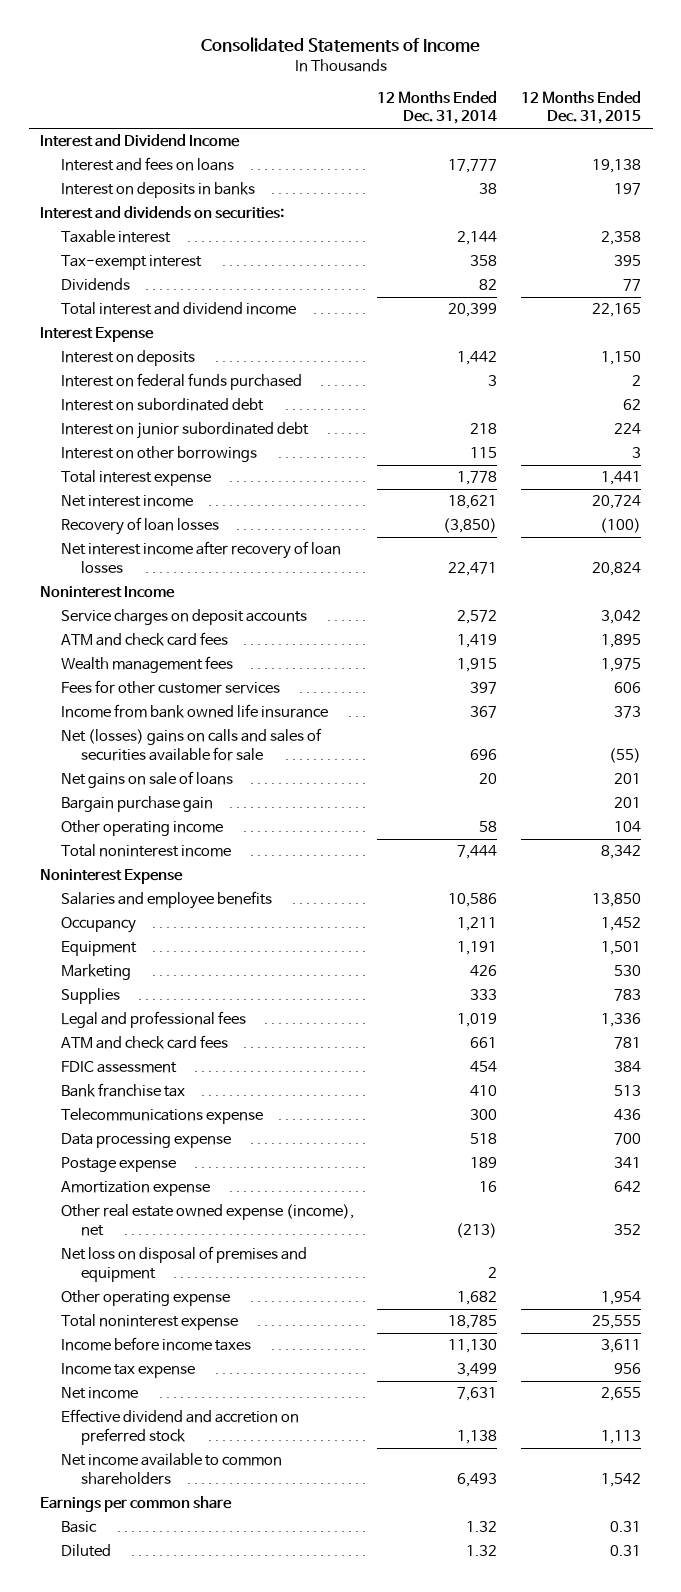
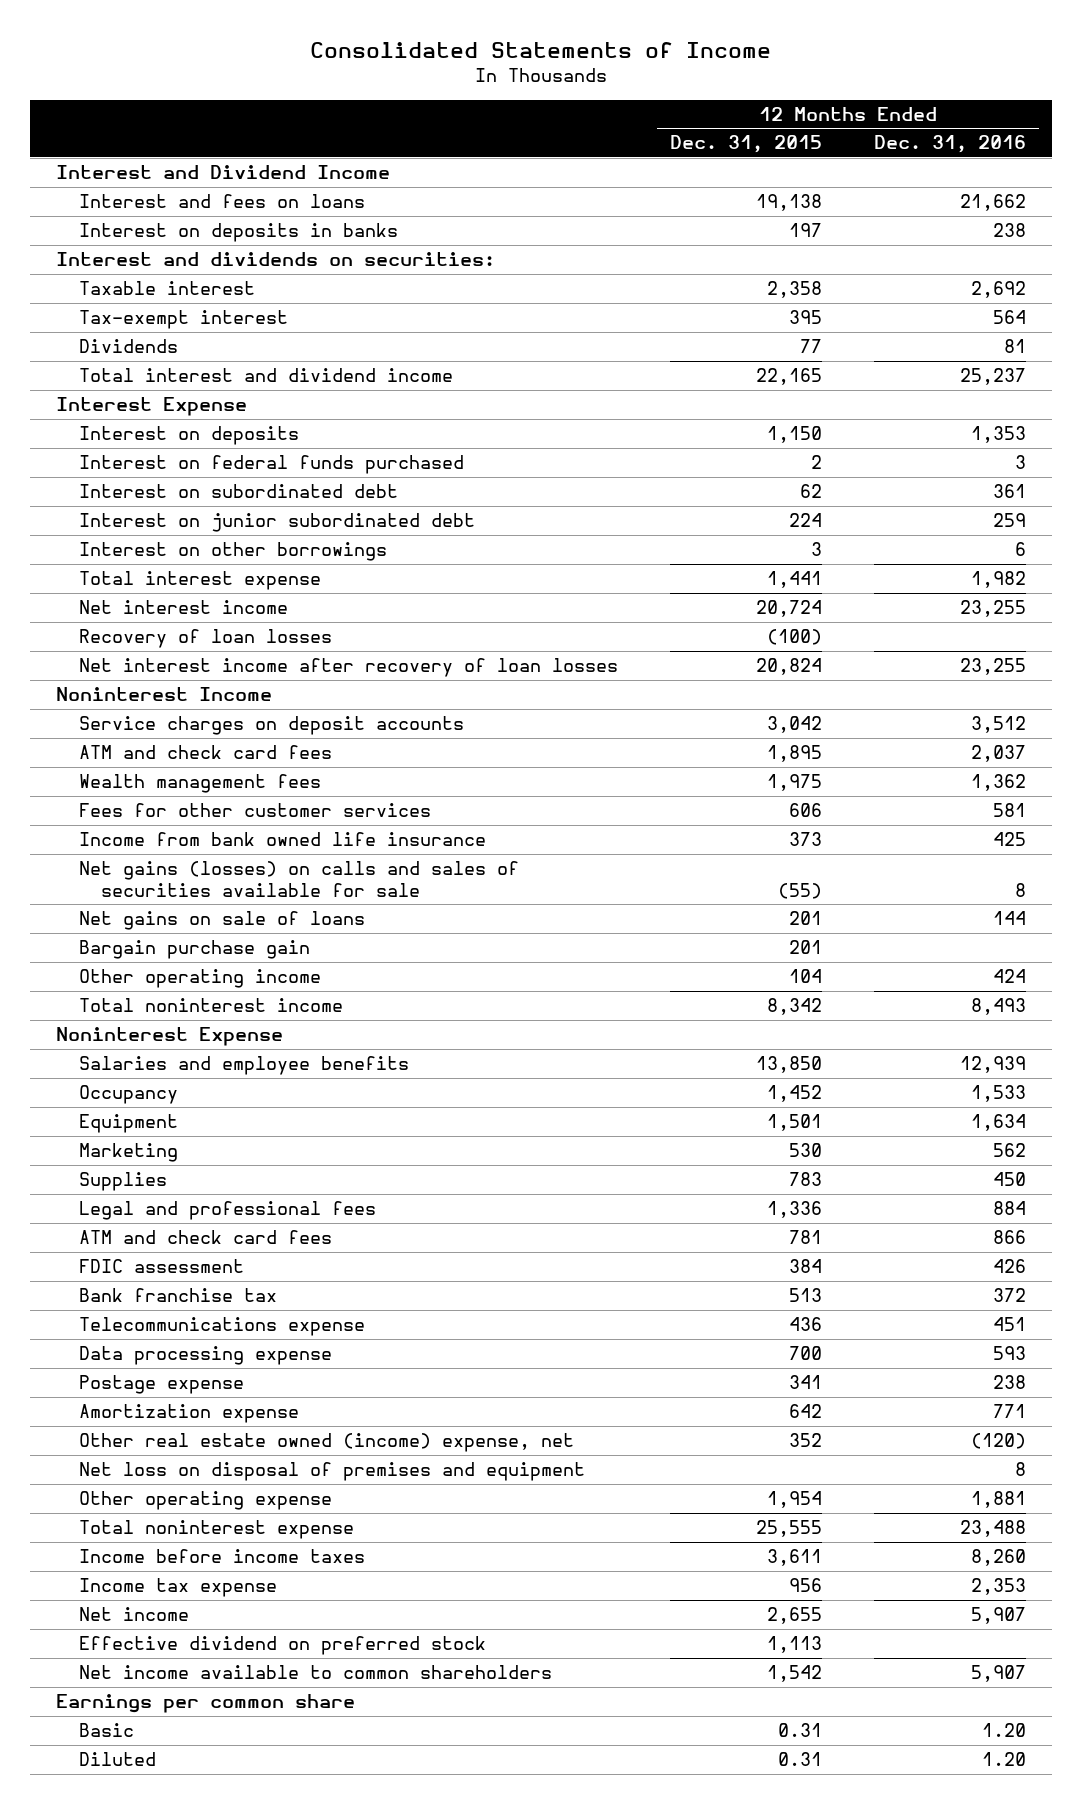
[377,90,498,125] 12 Months Ended Dec. 31, 2014 -> none
none -> [874,135,1027,154] Dec. 31, 2016
[60,728,322,761] Net (losses) gains on calls and sales of securities available for sale -> [78,861,519,897] Net gains (losses) on calls and sales of securities available for sale
[60,1204,354,1236] Other real estate owned expense (income), net -> [78,1433,574,1453] Other real estate owned (income) expense, net
[60,1409,299,1445] Effective dividend and accretion on preferred stock -> [78,1636,486,1656] Effective dividend on preferred stock

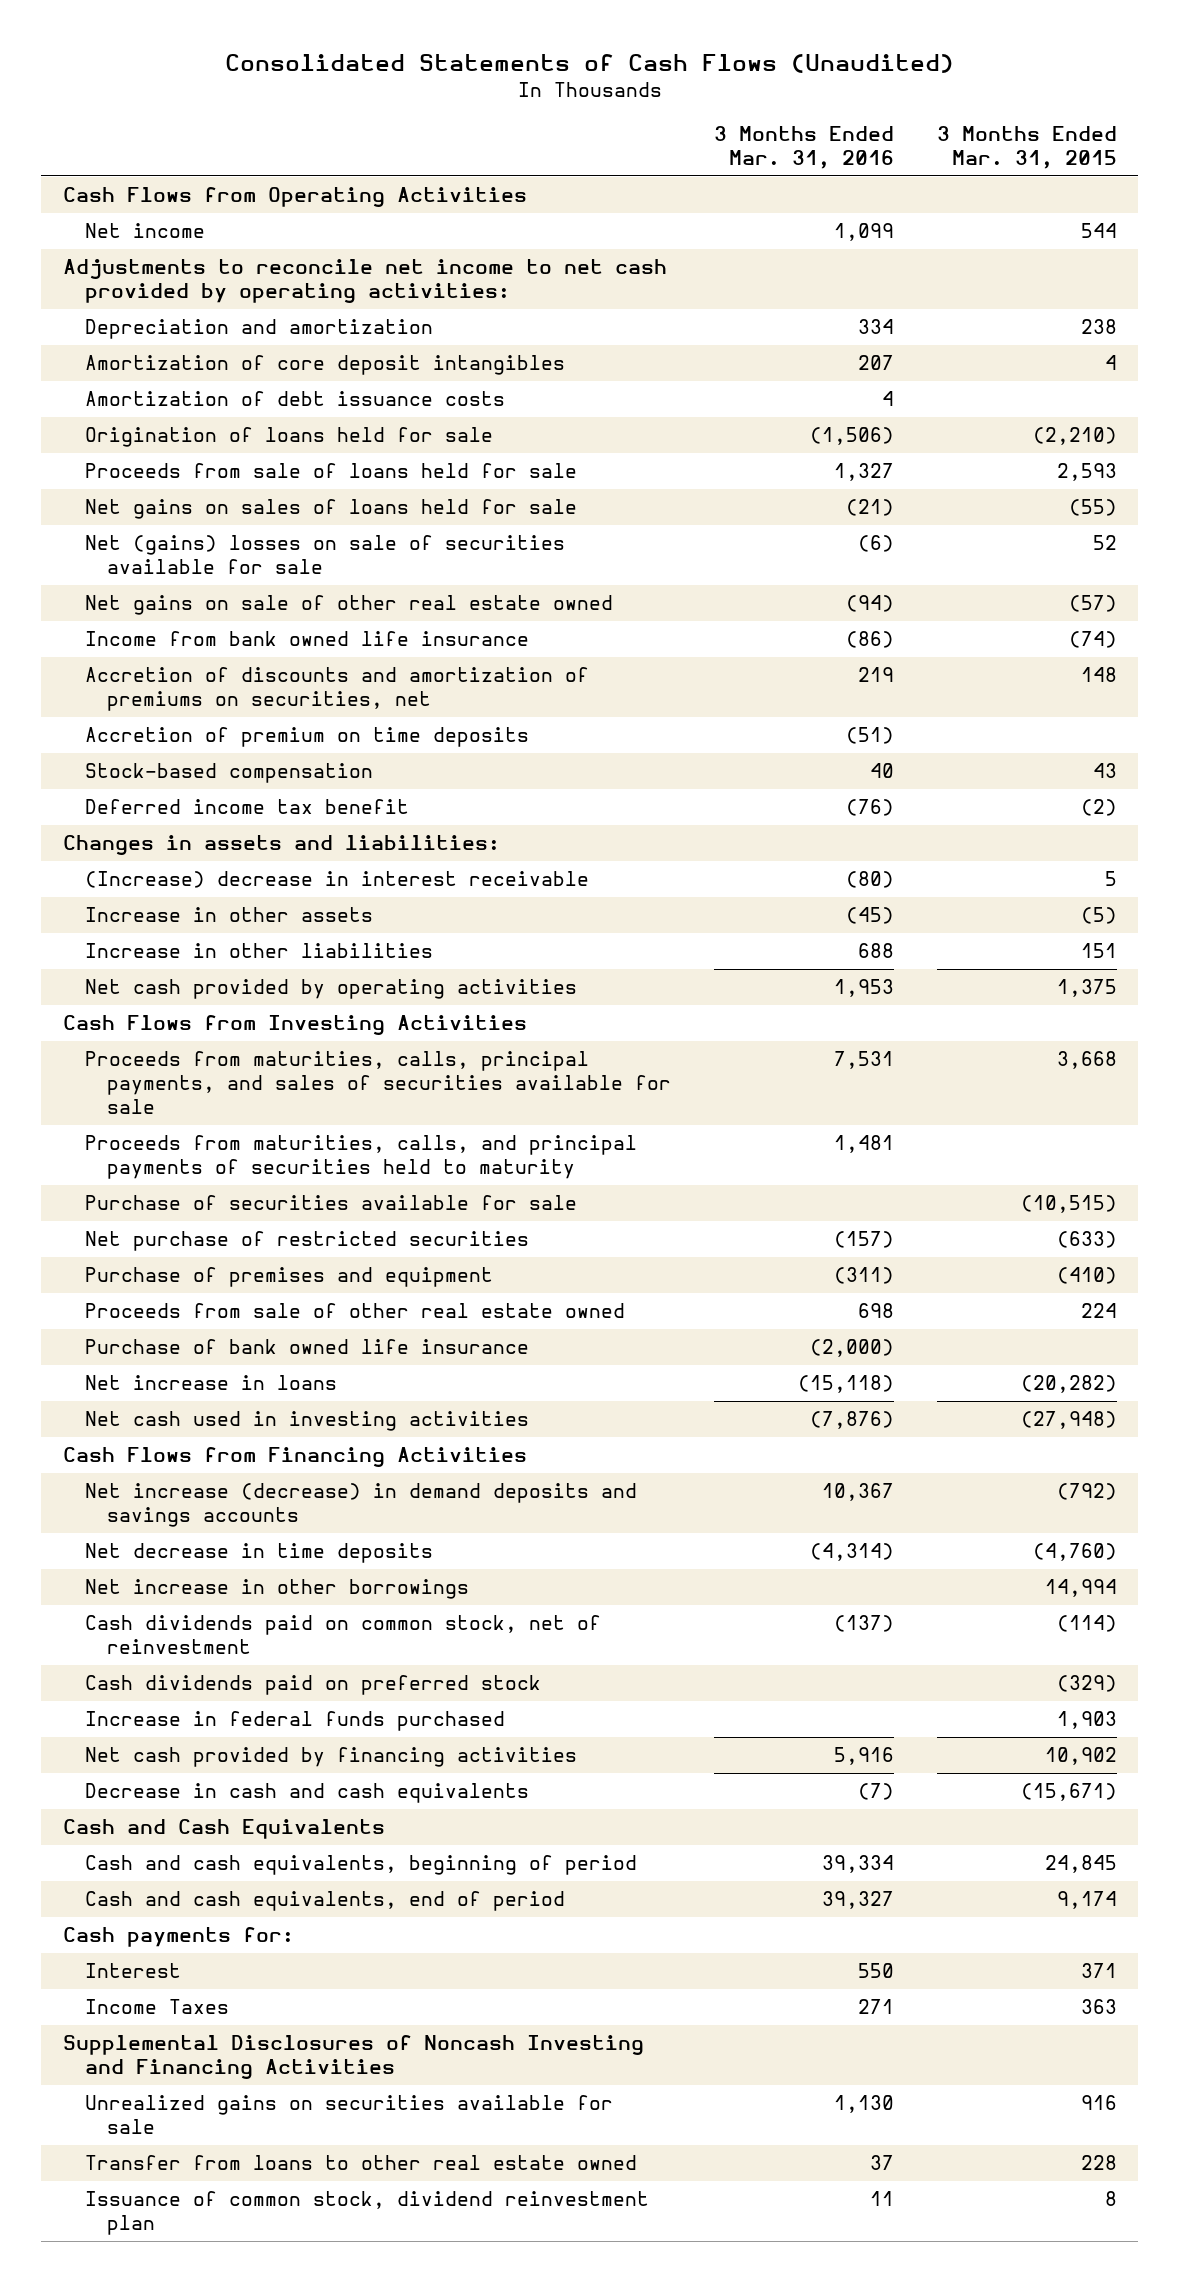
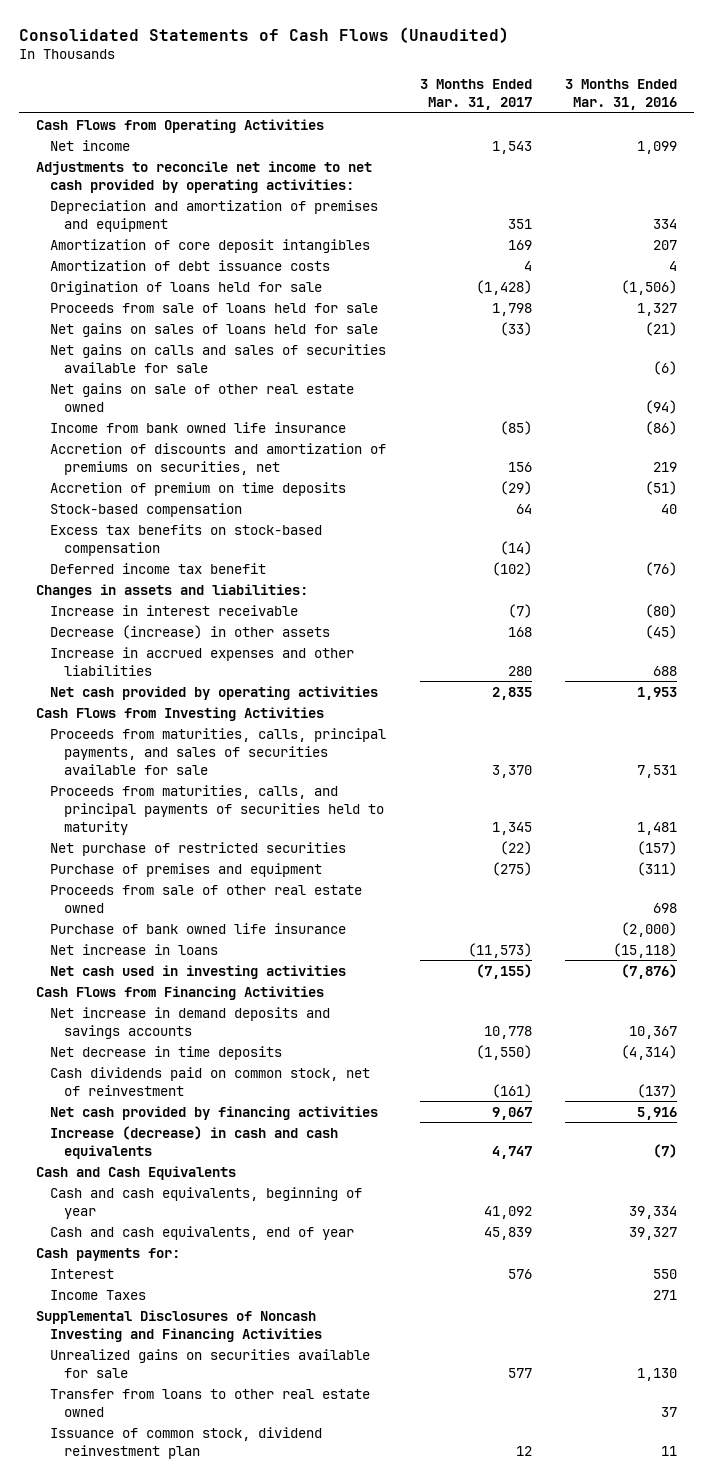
[936,126,1117,170] 3 Months Ended Mar. 31, 2015 -> none
none -> [419,78,532,110] 3 Months Ended Mar. 31, 2017
[84,319,433,340] Depreciation and amortization -> [50,199,379,232] Depreciation and amortization of premises and equipment
[84,535,565,575] Net (gains) losses on sale of securities available for sale -> [50,343,387,373] Net gains on calls and sales of securities available for sale
none -> [50,523,323,556] Excess tax benefits on stock-based compensation
[84,871,589,889] (Increase) decrease in interest receivable -> [50,604,299,616] Increase in interest receivable
[84,907,373,923] Increase in other assets -> [50,624,331,639] Decrease (increase) in other assets
[84,943,433,959] Increase in other liabilities -> [50,646,355,676] Increase in accrued expenses and other liabilities
[84,1195,577,1211] Purchase of securities available for sale -> none
[84,1483,637,1528] Net increase (decrease) in demand deposits and savings accounts -> [50,1006,331,1039] Net increase in demand deposits and savings accounts
[84,1579,469,1600] Net increase in other borrowings -> none
[84,1675,541,1696] Cash dividends paid on preferred stock -> none
[84,1711,505,1732] Increase in federal funds purchased -> none
[84,1783,529,1804] Decrease in cash and cash equivalents -> [50,1125,339,1159] Increase (decrease) in cash and cash equivalents
[84,1855,637,1876] Cash and cash equivalents, beginning of period -> [50,1186,363,1219] Cash and cash equivalents, beginning of year
[84,1891,565,1912] Cash and cash equivalents, end of period -> [50,1225,355,1240] Cash and cash equivalents, end of year

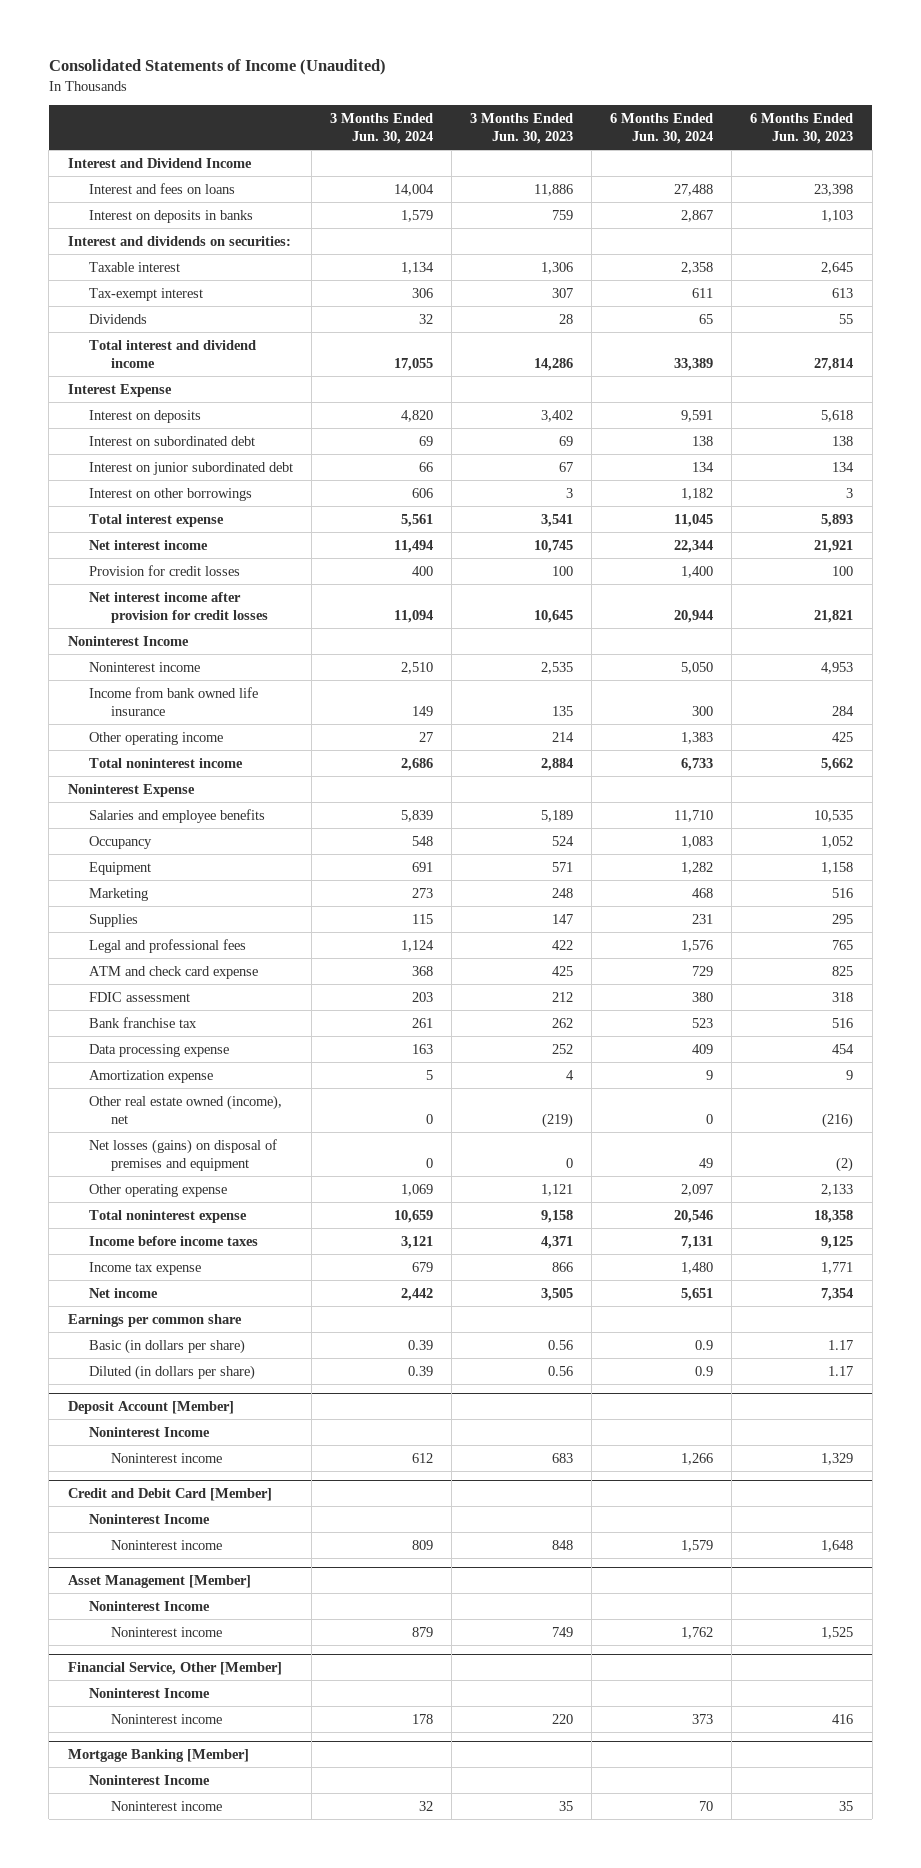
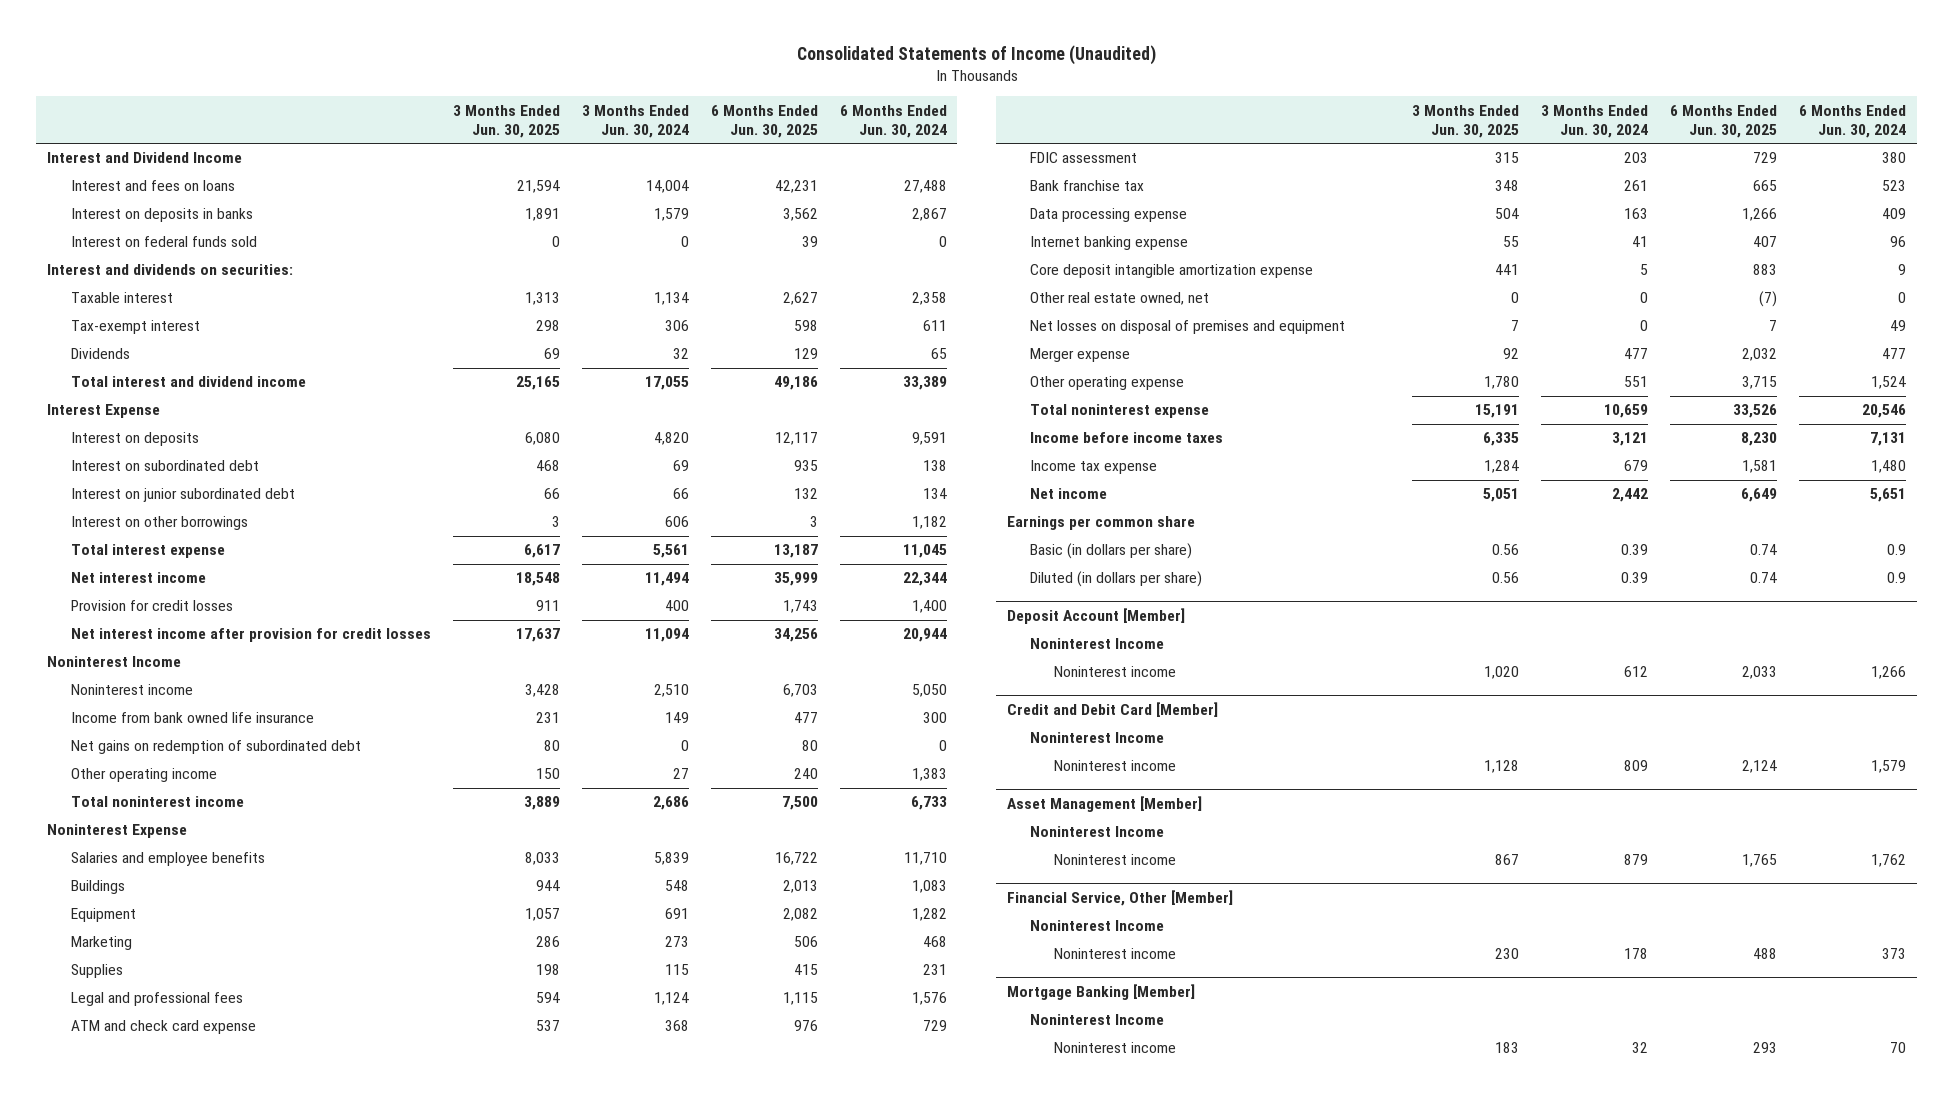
[470,112,574,145] 3 Months Ended Jun. 30, 2023 -> none
[750,112,854,145] 6 Months Ended Jun. 30, 2023 -> none
none -> [453,104,561,138] 3 Months Ended Jun. 30, 2025
none -> [710,104,818,138] 6 Months Ended Jun. 30, 2025
none -> [71,236,258,248] Interest on federal funds sold
none -> [71,740,362,755] Net gains on redemption of subordinated debt
[89,835,153,849] Occupancy -> [71,880,126,895] Buildings
[89,1069,214,1083] Amortization expense -> none
none -> [1030,236,1189,251] Internet banking expense
none -> [1030,264,1314,279] Core deposit intangible amortization expense
[89,1094,283,1125] Other real estate owned (income), net -> [1030,292,1210,306] Other real estate owned, net
[89,1138,278,1172] Net losses (gains) on disposal of premises and equipment -> [1030,320,1346,335] Net losses on disposal of premises and equipment
none -> [1030,348,1131,363] Merger expense
[401,1183,434,1196] 1,069 -> [1624,376,1649,388] 551
[681,1183,714,1196] 2,097 -> [1870,376,1906,390] 1,524

